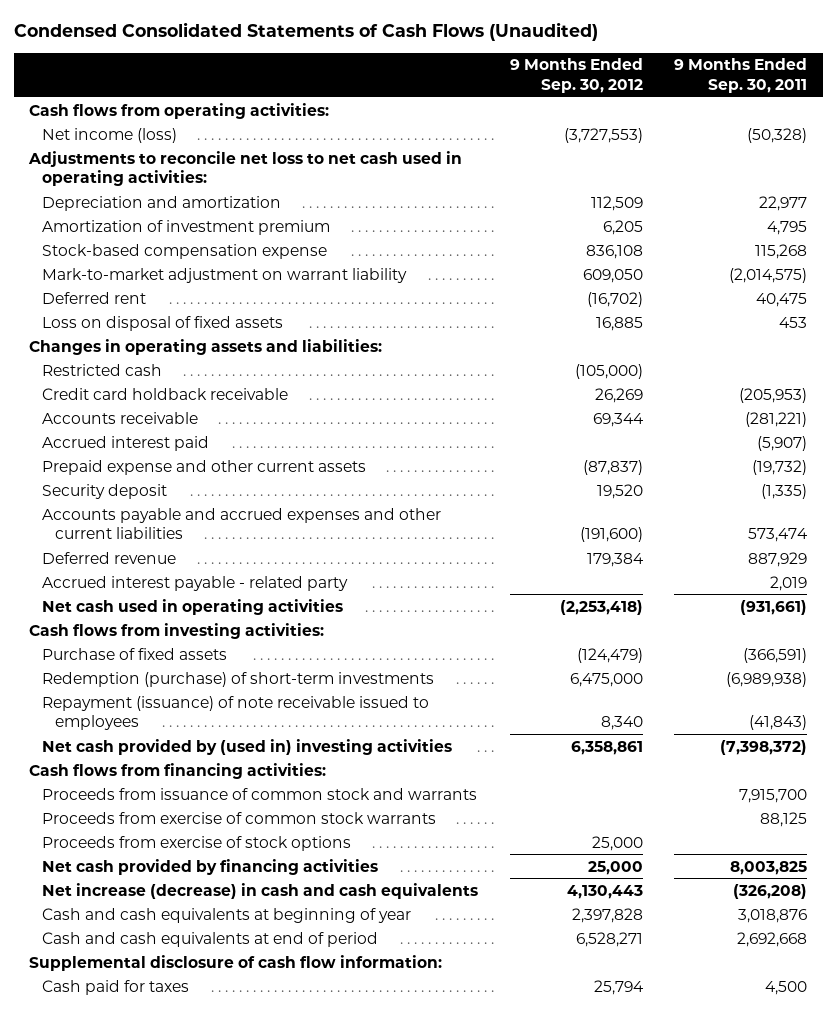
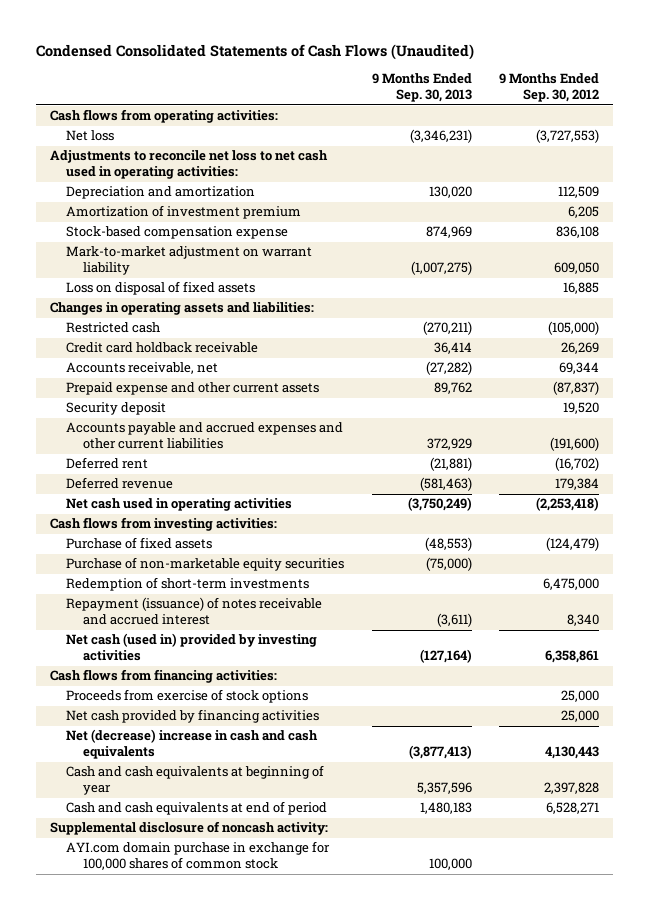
[674,58,808,94] 9 Months Ended Sep. 30, 2011 -> none
none -> [371,73,472,103] 9 Months Ended Sep. 30, 2013
[42,127,178,143] Net income (loss) -> [66,130,115,142] Net loss
[42,435,210,451] Accrued interest paid -> none
[42,411,199,424] Accounts receivable -> [66,362,219,375] Accounts receivable, net
[42,291,147,304] Deferred rent -> [66,457,149,470] Deferred rent
[42,575,349,591] Accrued interest payable - related party -> none
none -> [66,557,345,572] Purchase of non-marketable equity securities
[42,671,435,687] Redemption (purchase) of short-term investments -> [66,577,310,592] Redemption of short-term investments
[42,695,430,731] Repayment (issuance) of note receivable issued to employees -> [66,597,323,626] Repayment (issuance) of notes receivable and accrued interest
[42,738,453,755] Net cash provided by (used in) investing activities -> [66,633,318,662] Net cash (used in) provided by investing activities
[42,787,478,800] Proceeds from issuance of common stock and warrants -> none
[42,811,437,824] Proceeds from exercise of common stock warrants -> none
[42,882,479,899] Net increase (decrease) in cash and cash equivalents -> [66,729,319,760] Net (decrease) increase in cash and cash equivalents
[29,954,443,971] Supplemental disclosure of cash flow information: -> none
[42,979,190,995] Cash paid for taxes -> none
none -> [50,821,329,836] Supplemental disclosure of noncash activity:
none -> [66,841,331,871] AYI.com domain purchase in exchange for 100,000 shares of common stock

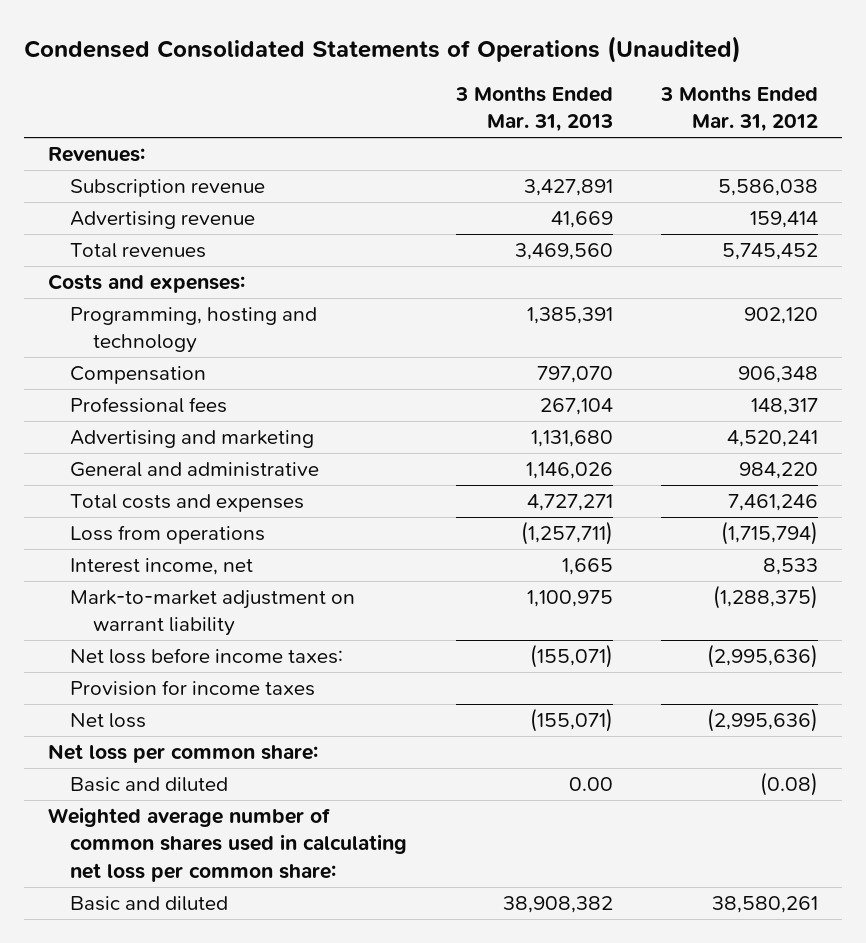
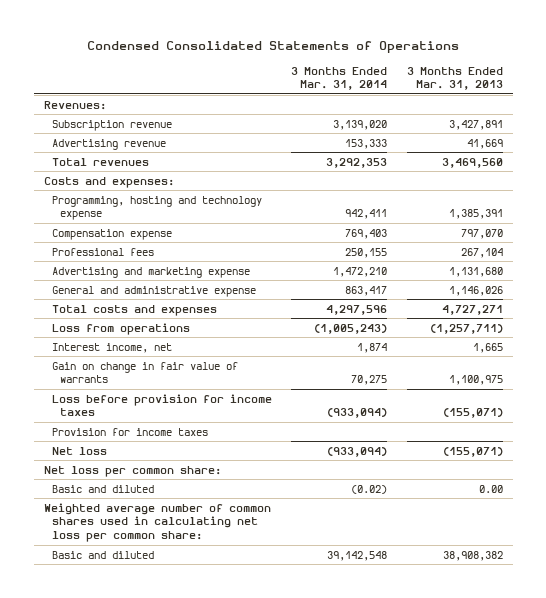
[24,35,742,63] Condensed Consolidated Statements of Operations (Unaudited) -> [87,41,460,54] Condensed Consolidated Statements of Operations
[659,86,818,133] 3 Months Ended Mar. 31, 2012 -> none
none -> [291,66,388,91] 3 Months Ended Mar. 31, 2014
[70,307,318,354] Programming, hosting and technology -> [51,195,262,221] Programming, hosting and technology expense
[70,366,207,385] Compensation -> [51,228,172,240] Compensation expense
[70,430,315,449] Advertising and marketing -> [51,266,250,278] Advertising and marketing expense
[70,462,320,478] General and administrative -> [51,285,256,297] General and administrative expense
[70,590,356,637] Mark-to-market adjustment on warrant liability -> [51,361,238,384] Gain on change in fair value of warrants
[70,648,344,665] Net loss before income taxes: -> [51,393,272,417] Loss before provision for income taxes

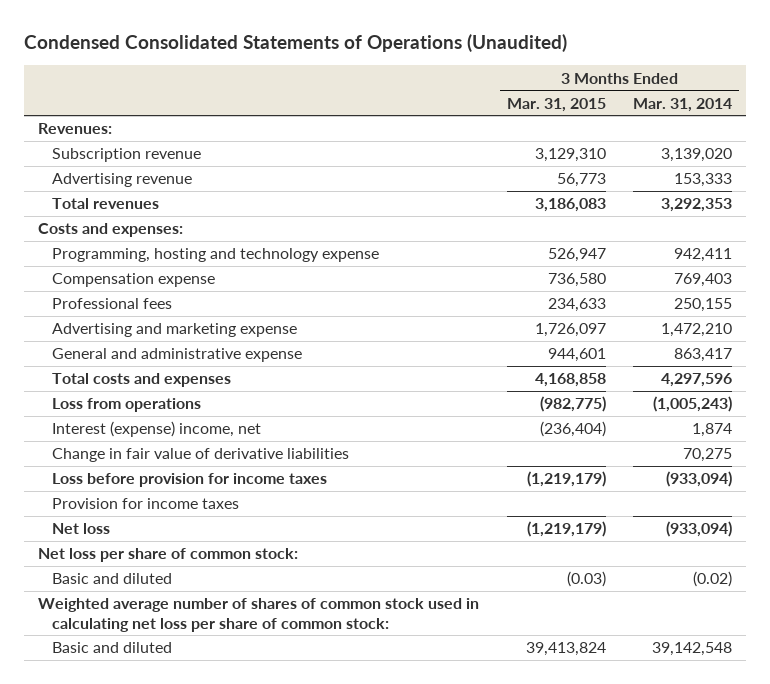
[87,41,460,54] Condensed Consolidated Statements of Operations -> [24,34,568,53] Condensed Consolidated Statements of Operations (Unaudited)
[406,66,503,91] 3 Months Ended Mar. 31, 2013 -> none
none -> [506,97,606,112] Mar. 31, 2015
[51,342,172,353] Interest income, net -> [51,421,261,438] Interest (expense) income, net
[51,361,238,384] Gain on change in fair value of warrants -> [51,448,349,463] Change in fair value of derivative liabilities
[43,465,221,477] Net loss per common share: -> [37,548,298,563] Net loss per share of common stock:
[43,502,271,542] Weighted average number of common shares used in calculating net loss per common share: -> [37,598,479,632] Weighted average number of shares of common stock used in calculating net loss per share of common stock:

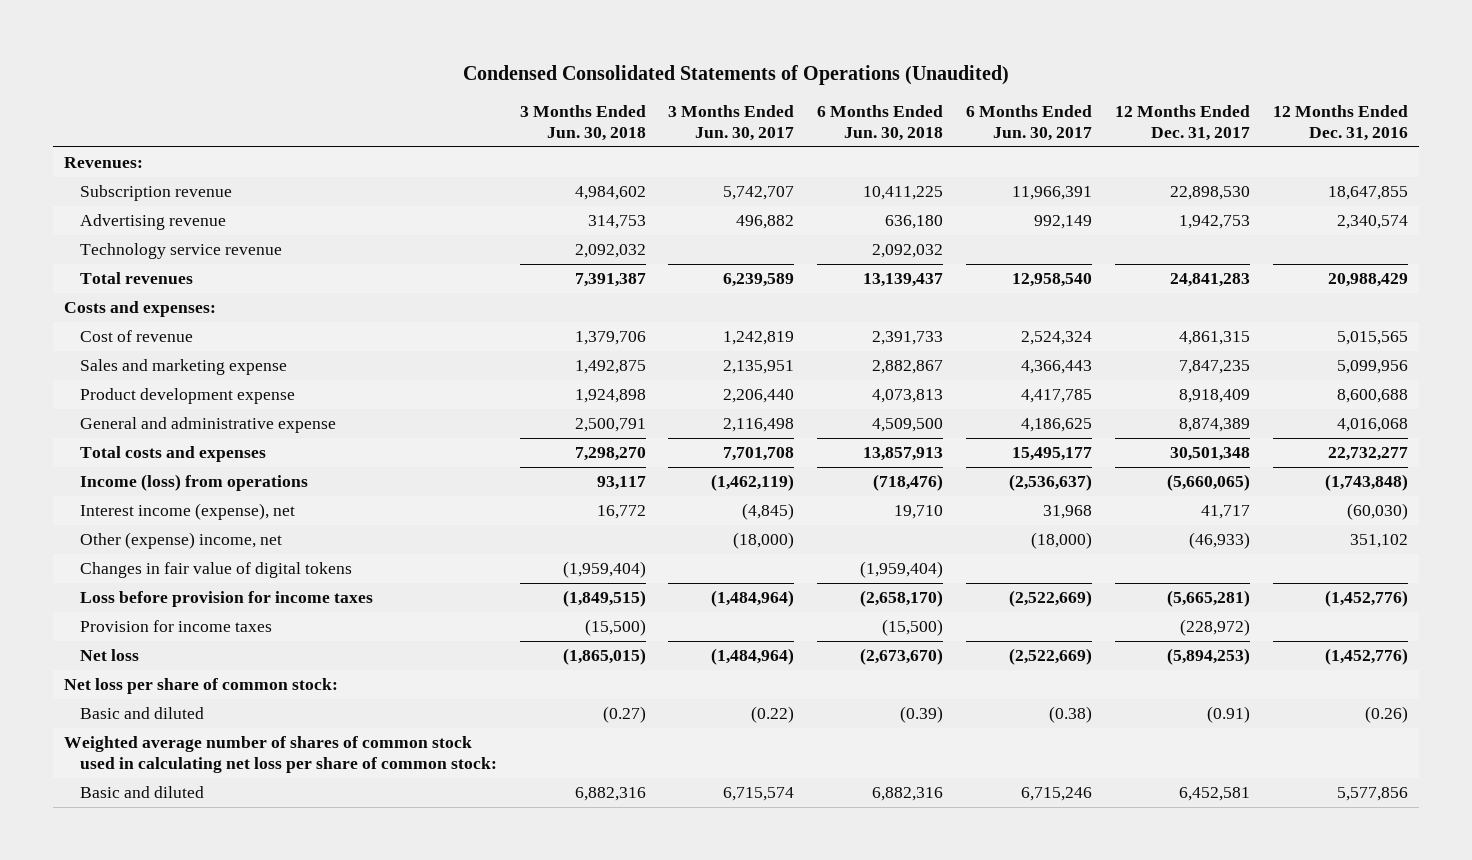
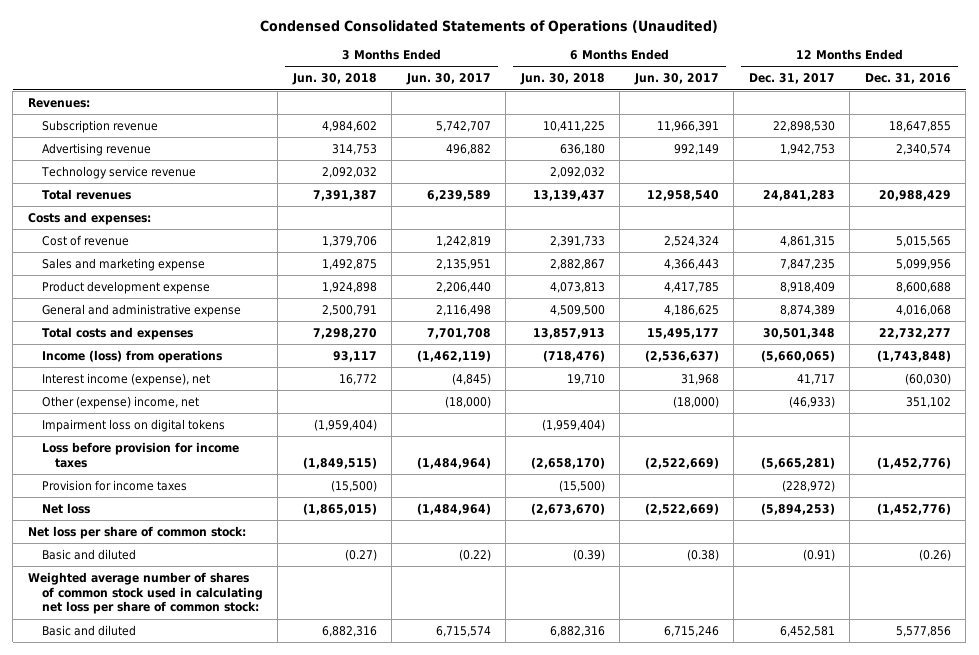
[79,562,352,579] Changes in fair value of digital tokens -> [41,418,225,432] Impairment loss on digital tokens

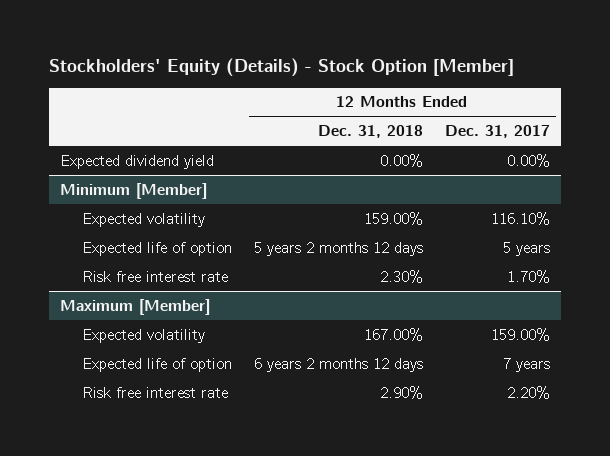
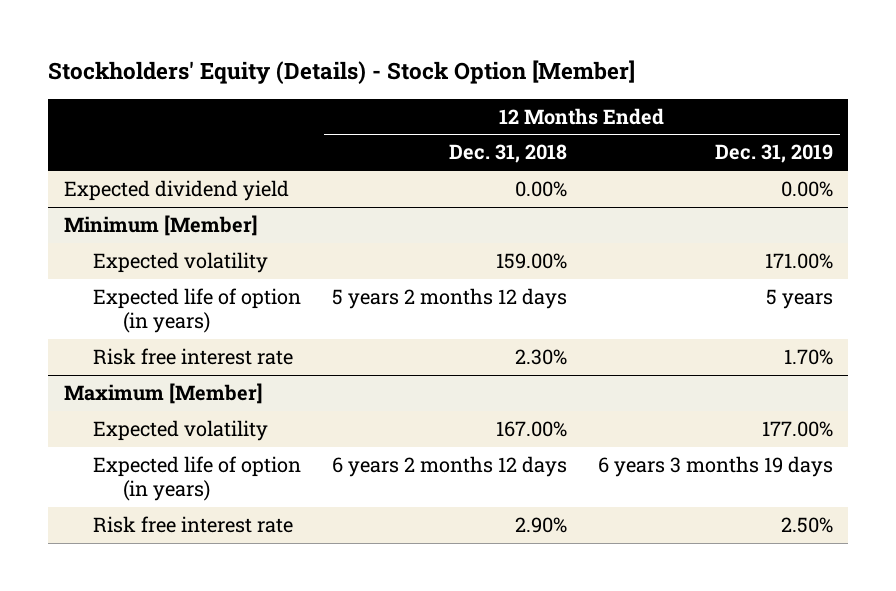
[445,125,551,139] Dec. 31, 2017 -> none
none -> [714,144,833,164] Dec. 31, 2019
[81,241,232,256] Expected life of option -> [93,287,302,334] Expected life of option (in years)
[81,357,232,372] Expected life of option -> [93,455,302,502] Expected life of option (in years)

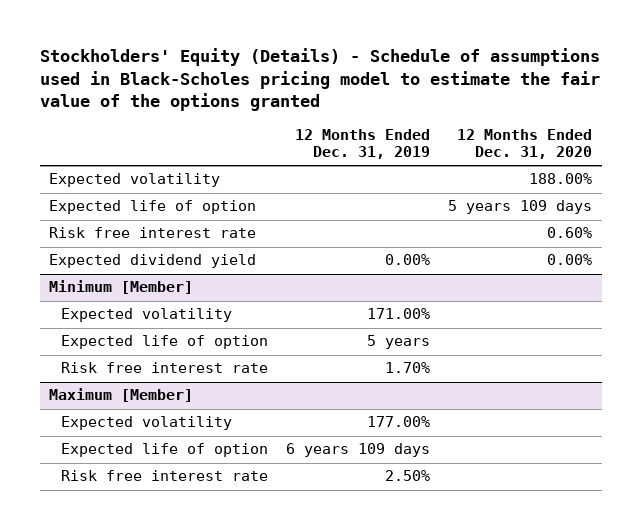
[48,59,636,84] Stockholders' Equity (Details) - Stock Option [Member] -> [40,48,601,111] Stockholders' Equity (Details) - Schedule of assumptions used in Black-Scholes pricing model to estimate the fair value of the options granted
[448,144,567,164] Dec. 31, 2018 -> none
none -> [457,128,593,160] 12 Months Ended Dec. 31, 2020
none -> [49,173,221,188] Expected volatility
none -> [49,200,257,215] Expected life of option
none -> [49,227,257,239] Risk free interest rate
[93,287,302,334] Expected life of option (in years) -> [60,335,268,350] Expected life of option
[93,455,302,502] Expected life of option (in years) -> [60,443,268,458] Expected life of option
[597,455,833,477] 6 years 3 months 19 days -> [286,443,431,458] 6 years 109 days

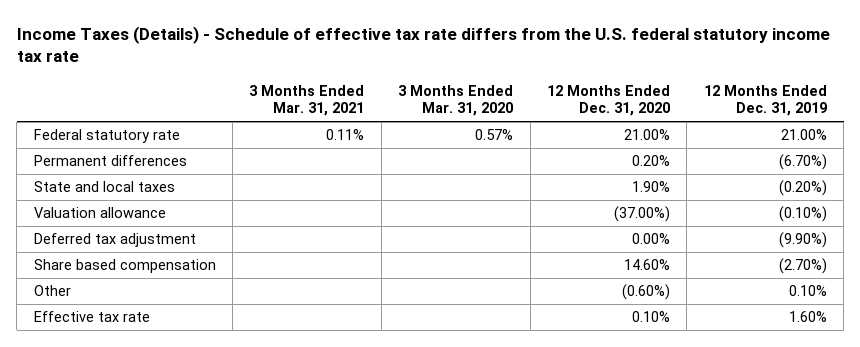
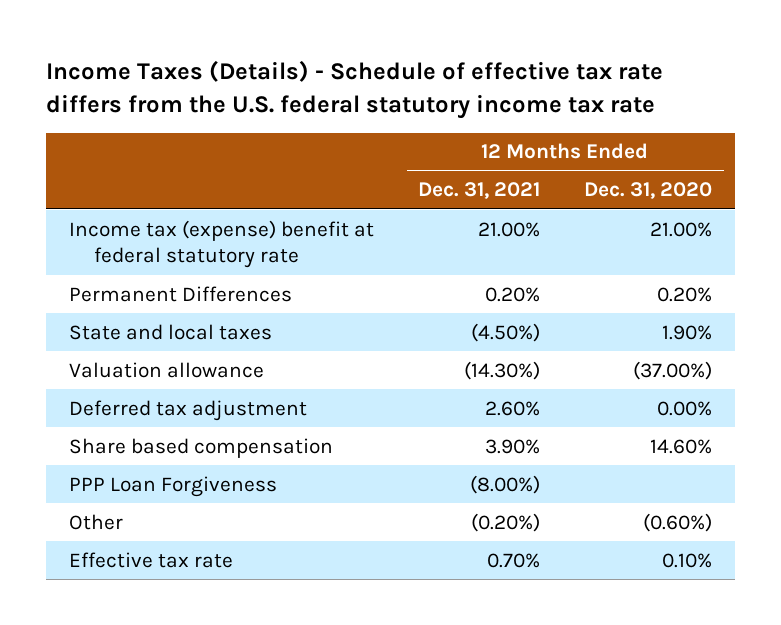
[249,84,365,117] 3 Months Ended Mar. 31, 2021 -> none
[398,84,514,117] 3 Months Ended Mar. 31, 2020 -> none
[703,84,827,117] 12 Months Ended Dec. 31, 2019 -> none
none -> [418,182,541,200] Dec. 31, 2021
[33,129,180,144] Federal statutory rate -> [68,219,374,269] Income tax (expense) benefit at federal statutory rate
[33,155,187,167] Permanent differences -> [68,285,292,302] Permanent Differences
none -> [68,475,277,497] PPP Loan Forgiveness

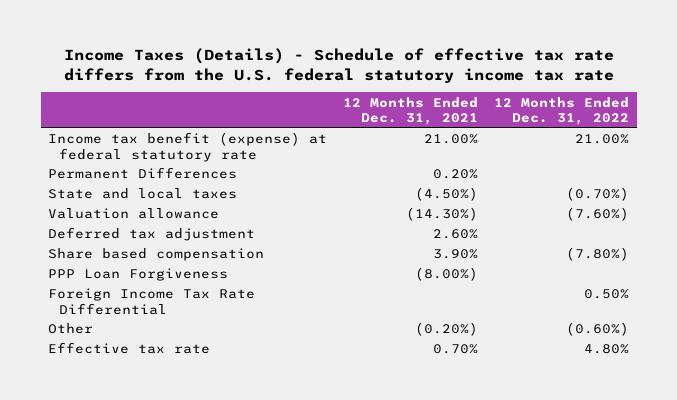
[584,182,713,200] Dec. 31, 2020 -> none
none -> [493,96,629,125] 12 Months Ended Dec. 31, 2022
[68,219,374,269] Income tax (expense) benefit at federal statutory rate -> [48,132,328,162] Income tax benefit (expense) at federal statutory rate
none -> [48,288,256,315] Foreign Income Tax Rate Differential

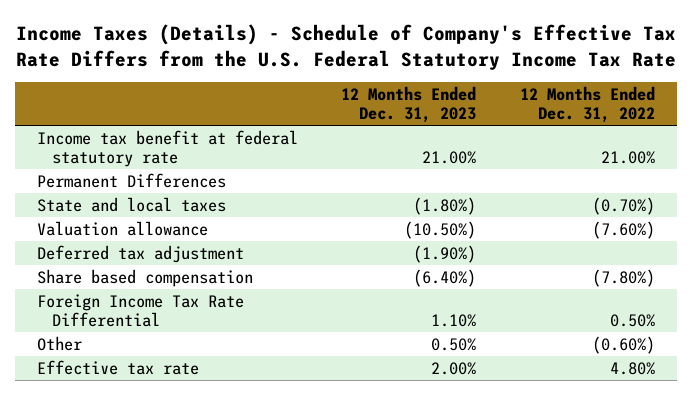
[63,48,614,83] Income Taxes (Details) - Schedule of effective tax rate differs from the U.S. federal statutory income tax rate -> [15,24,676,70] Income Taxes (Details) - Schedule of Company's Effective Tax Rate Differs from the U.S. Federal Statutory Income Tax Rate
[343,96,479,125] 12 Months Ended Dec. 31, 2021 -> none
none -> [341,85,477,123] 12 Months Ended Dec. 31, 2023
[48,132,328,162] Income tax benefit (expense) at federal statutory rate -> [36,129,298,167] Income tax benefit at federal statutory rate
[48,268,229,282] PPP Loan Forgiveness -> none

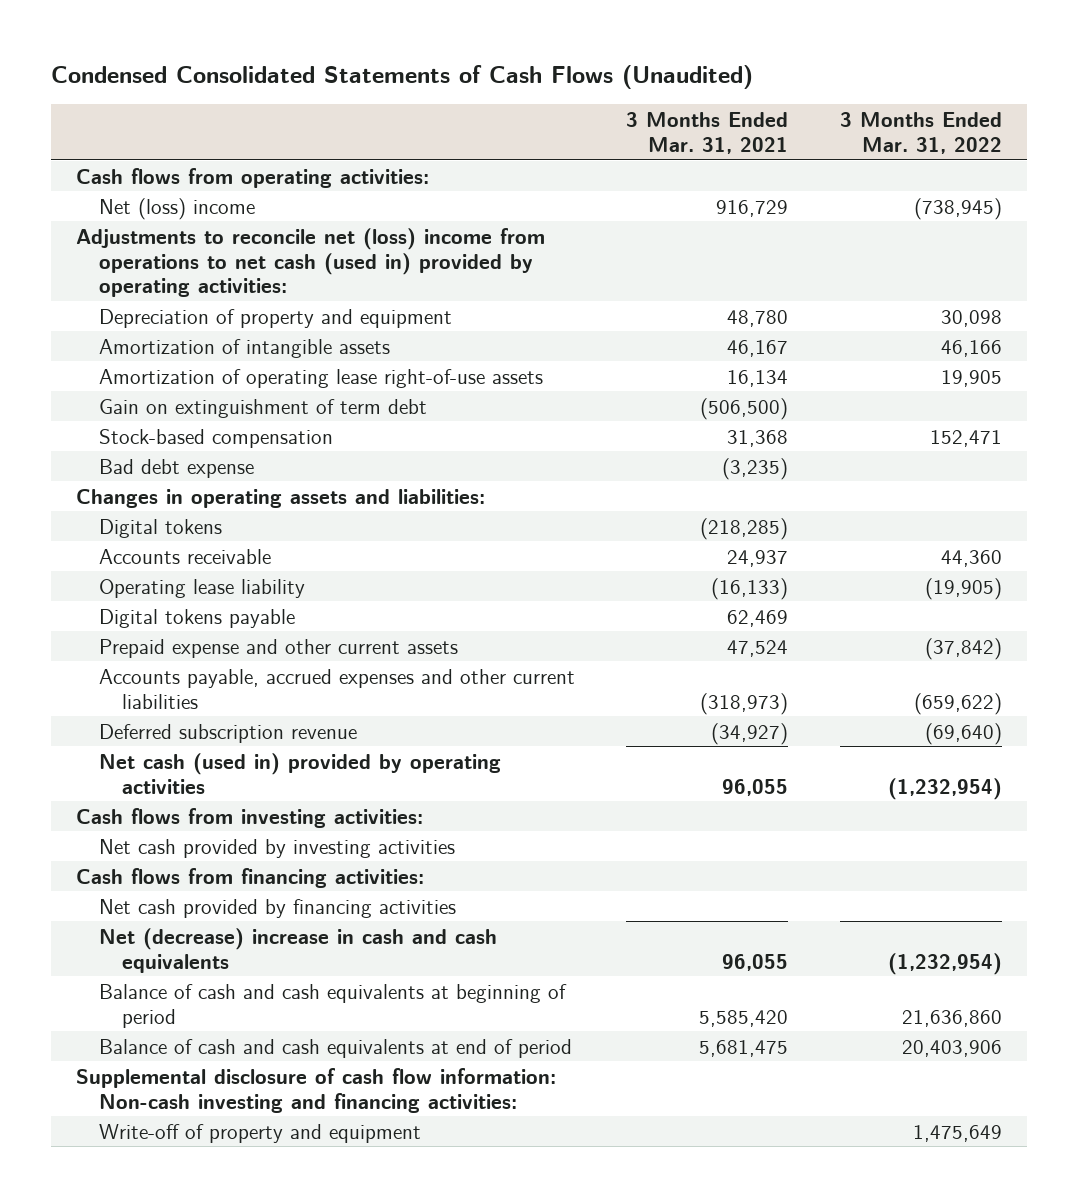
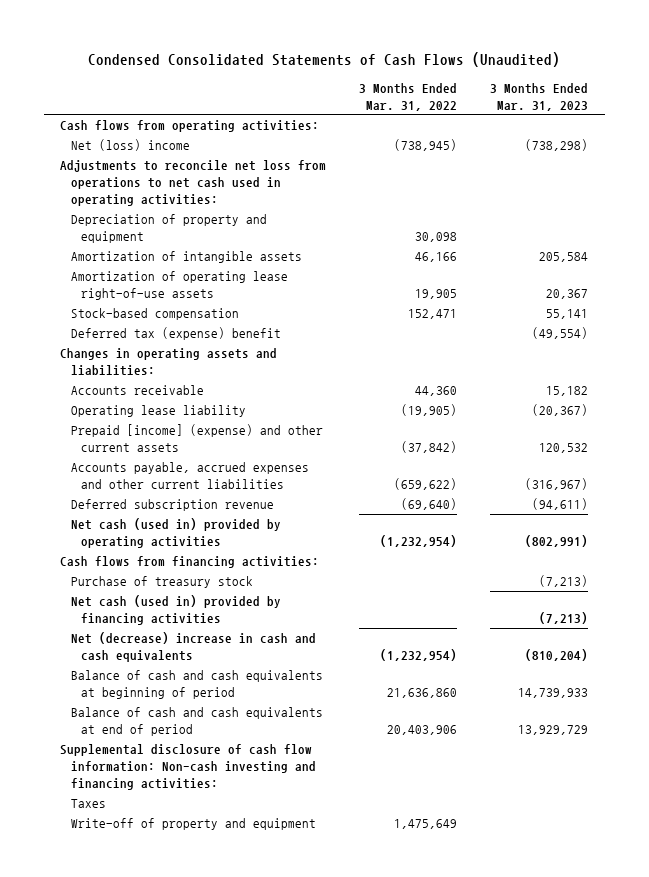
[626,111,789,154] 3 Months Ended Mar. 31, 2021 -> none
none -> [490,82,589,111] 3 Months Ended Mar. 31, 2023
[76,227,546,298] Adjustments to reconcile net (loss) income from operations to net cash (used in) provided by operating activities: -> [60,160,327,206] Adjustments to reconcile net loss from operations to net cash used in operating activities:
[99,398,428,418] Gain on extinguishment of term debt -> none
[99,458,255,478] Bad debt expense -> none
none -> [70,327,281,341] Deferred tax (expense) benefit
[99,518,223,538] Digital tokens -> none
[99,608,296,628] Digital tokens payable -> none
[99,638,459,658] Prepaid expense and other current assets -> [70,424,323,452] Prepaid [income] (expense) and other current assets
[76,807,424,828] Cash flows from investing activities: -> none
[99,838,456,858] Net cash provided by investing activities -> none
none -> [70,576,253,589] Purchase of treasury stock
[99,898,457,918] Net cash provided by financing activities -> [70,595,281,625] Net cash (used in) provided by financing activities
none -> [70,799,106,809] Taxes

